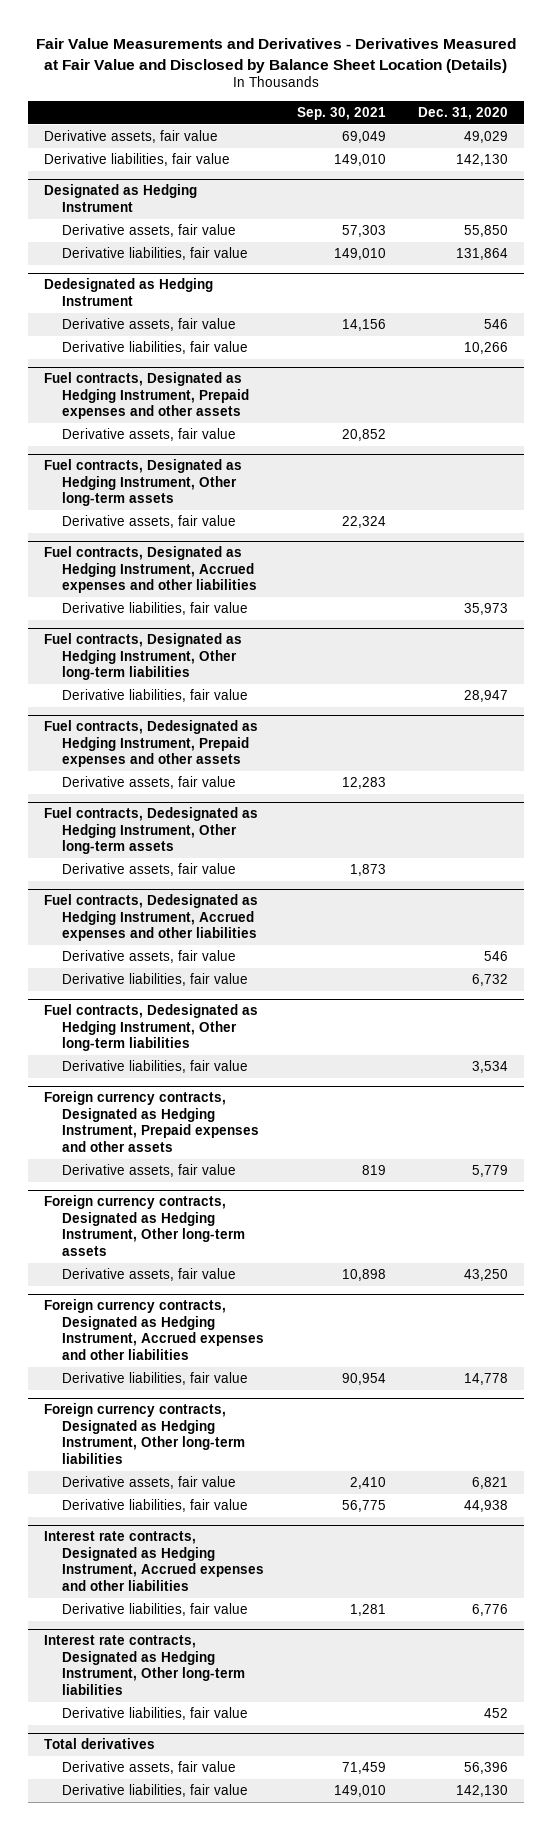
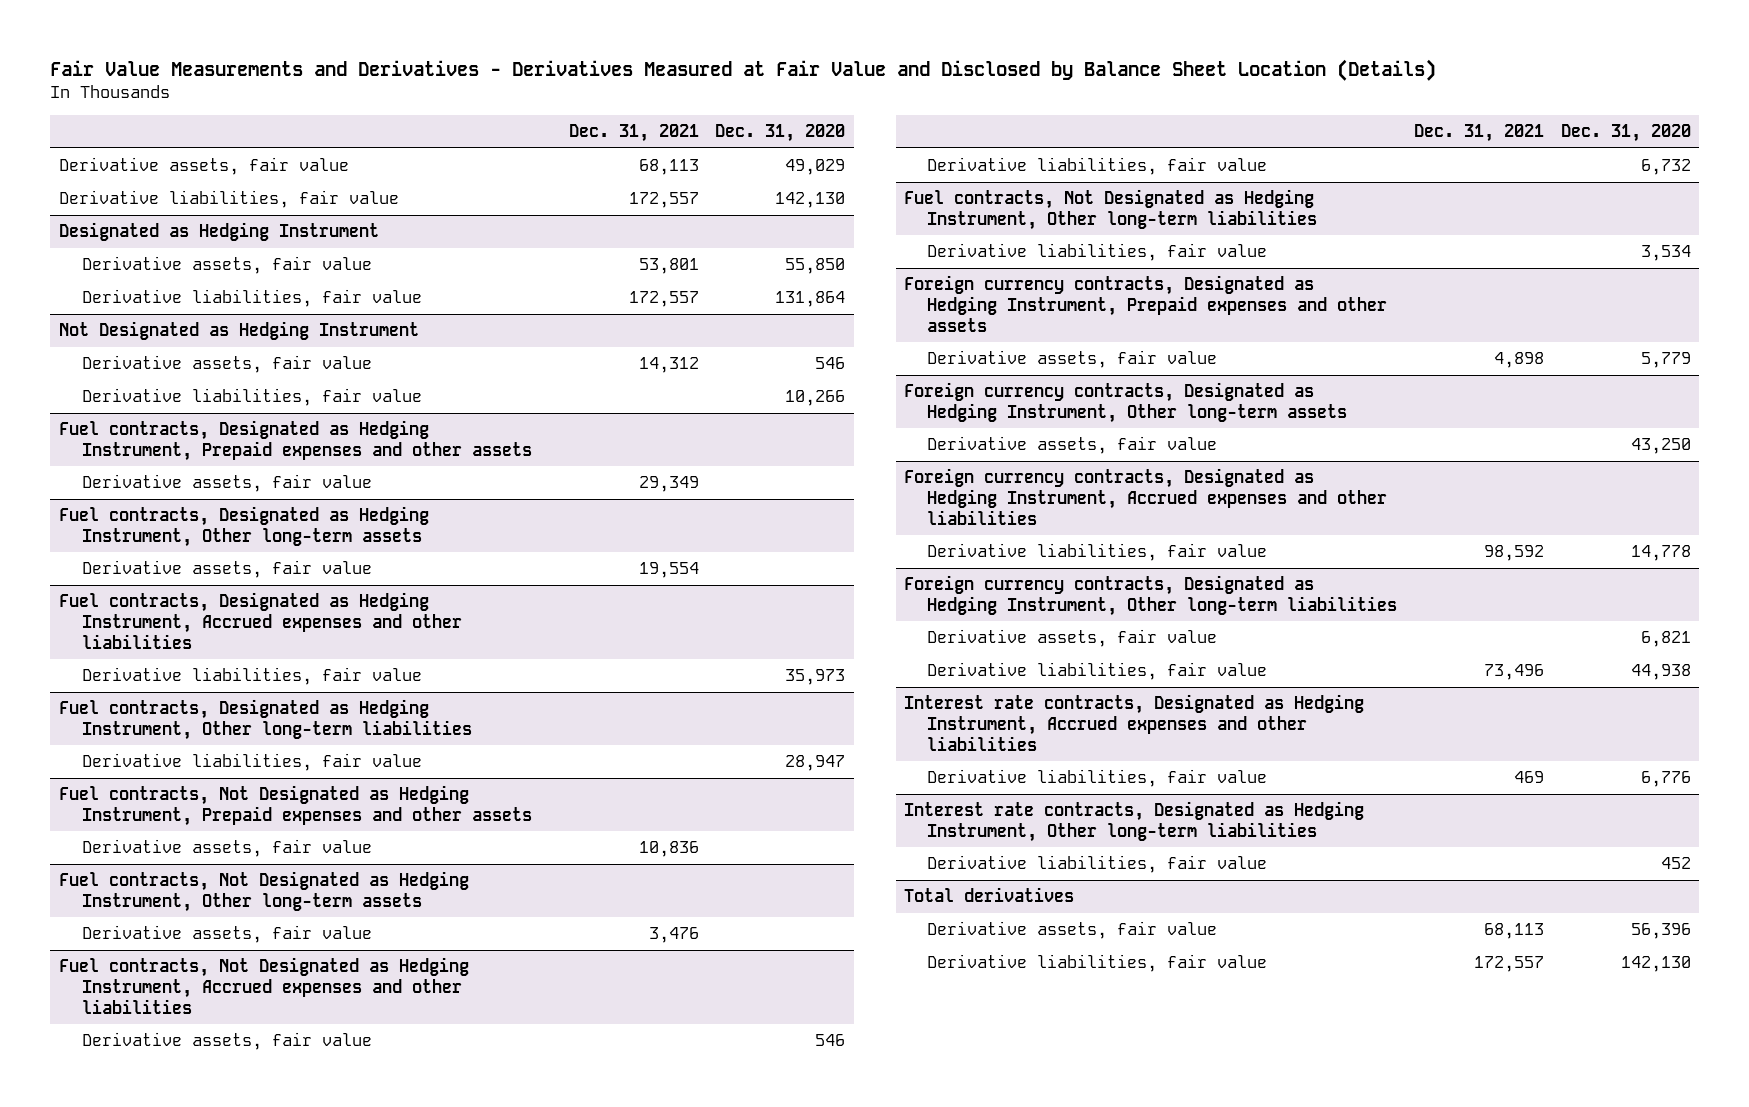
[296,106,386,120] Sep. 30, 2021 -> none
none -> [568,124,699,143] Dec. 31, 2021
[44,278,214,306] Dedesignated as Hedging Instrument -> [58,321,419,341] Not Designated as Hedging Instrument
[44,720,259,768] Fuel contracts, Dedesignated as Hedging Instrument, Prepaid expenses and other assets -> [58,785,532,826] Fuel contracts, Not Designated as Hedging Instrument, Prepaid expenses and other assets
[44,807,259,855] Fuel contracts, Dedesignated as Hedging Instrument, Other long-term assets -> [58,871,469,912] Fuel contracts, Not Designated as Hedging Instrument, Other long-term assets
[44,894,259,942] Fuel contracts, Dedesignated as Hedging Instrument, Accrued expenses and other liabilities -> [58,957,469,1014] Fuel contracts, Not Designated as Hedging Instrument, Accrued expenses and other liabilities
[44,1004,259,1052] Fuel contracts, Dedesignated as Hedging Instrument, Other long-term liabilities -> [903,189,1318,230] Fuel contracts, Not Designated as Hedging Instrument, Other long-term liabilities

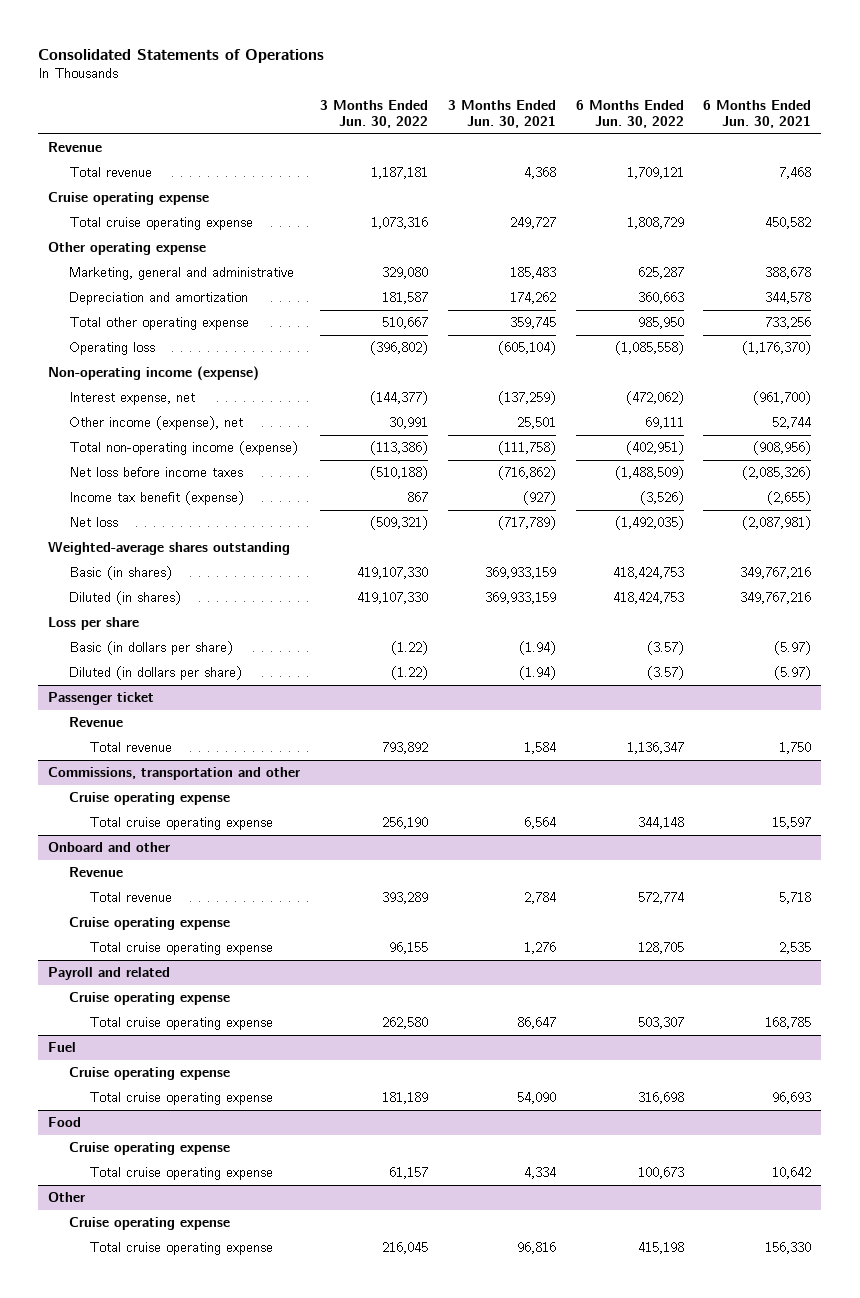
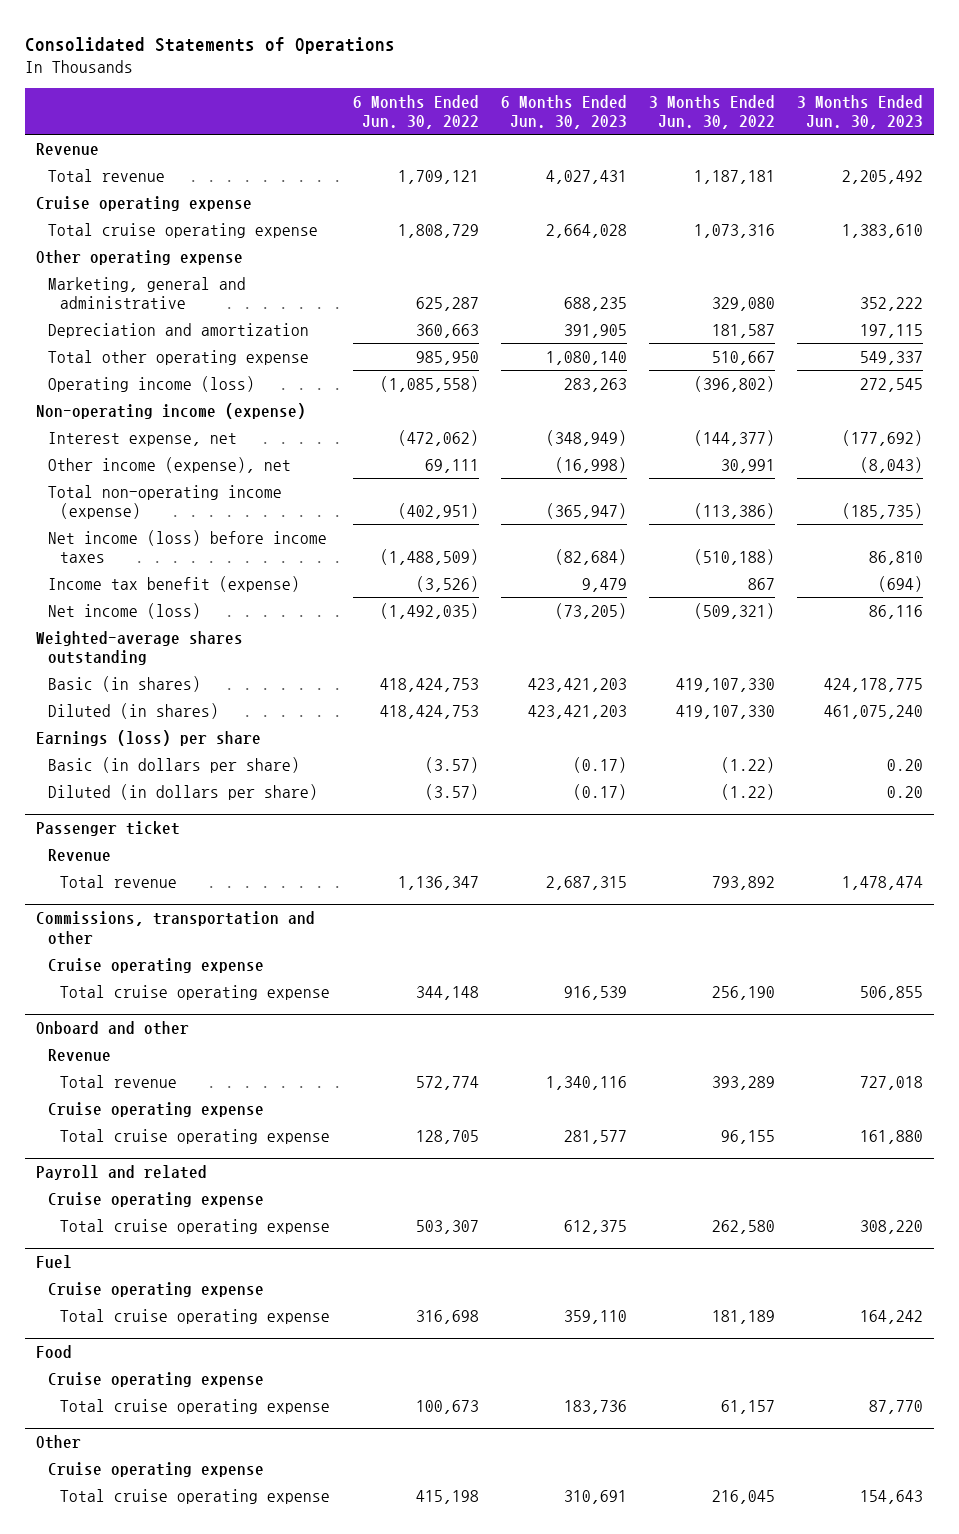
[447,99,556,129] 3 Months Ended Jun. 30, 2021 -> none
[703,99,812,129] 6 Months Ended Jun. 30, 2021 -> none
none -> [500,94,627,130] 6 Months Ended Jun. 30, 2023
none -> [797,94,924,130] 3 Months Ended Jun. 30, 2023
[68,342,155,356] Operating loss -> [48,375,256,392] Operating income (loss)
[68,467,243,478] Net loss before income taxes -> [48,529,328,564] Net income (loss) before income taxes
[68,517,118,528] Net loss -> [48,602,202,619] Net income (loss)
[48,617,140,631] Loss per share -> [35,729,261,746] Earnings (loss) per share

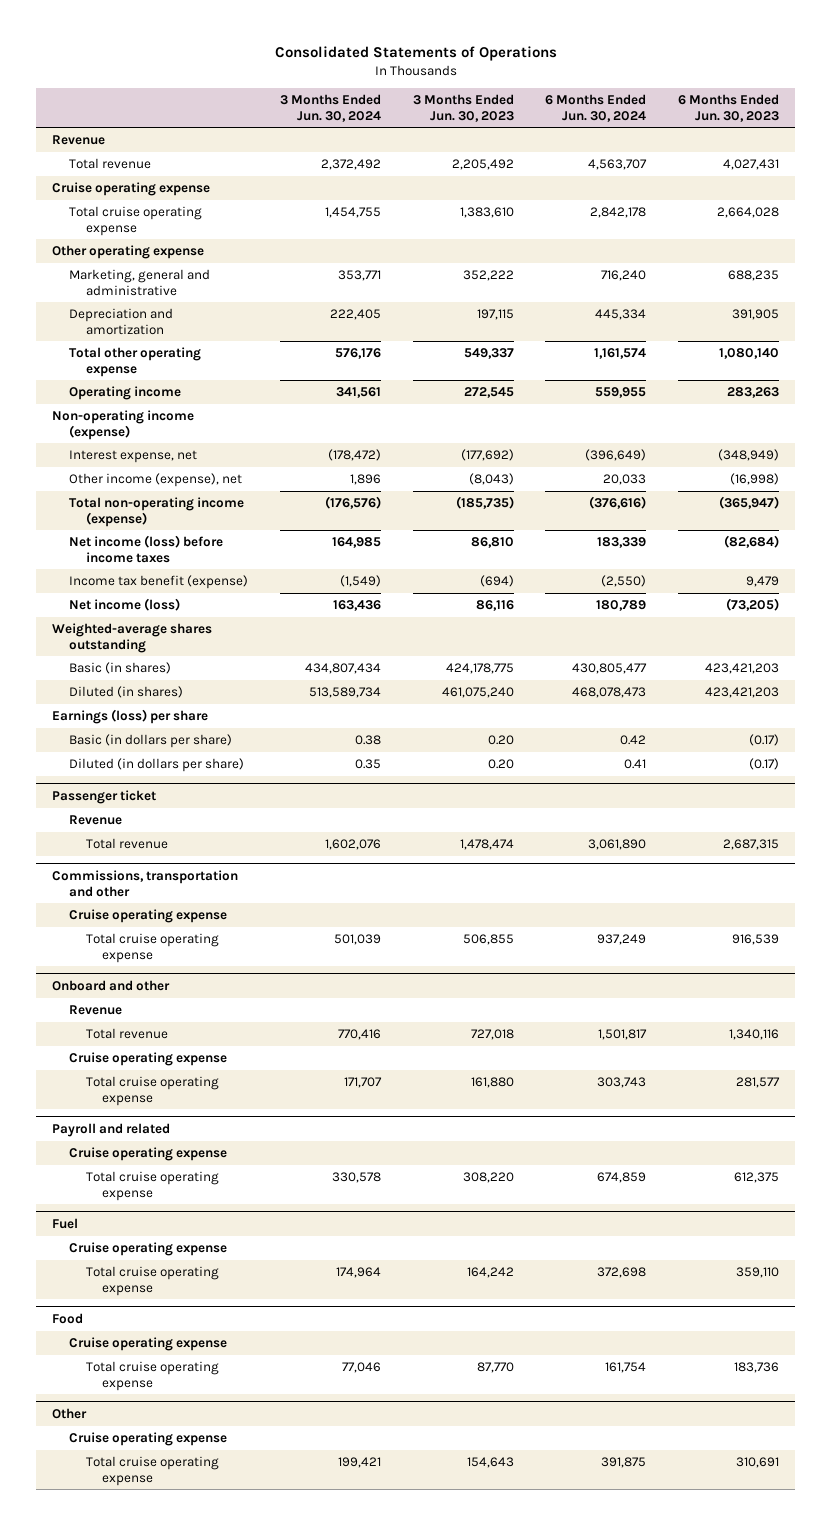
[352,94,479,130] 6 Months Ended Jun. 30, 2022 -> none
[648,94,775,130] 3 Months Ended Jun. 30, 2022 -> none
none -> [279,93,381,122] 3 Months Ended Jun. 30, 2024
none -> [545,93,647,122] 6 Months Ended Jun. 30, 2024
[48,375,256,392] Operating income (loss) -> [68,386,181,401] Operating income

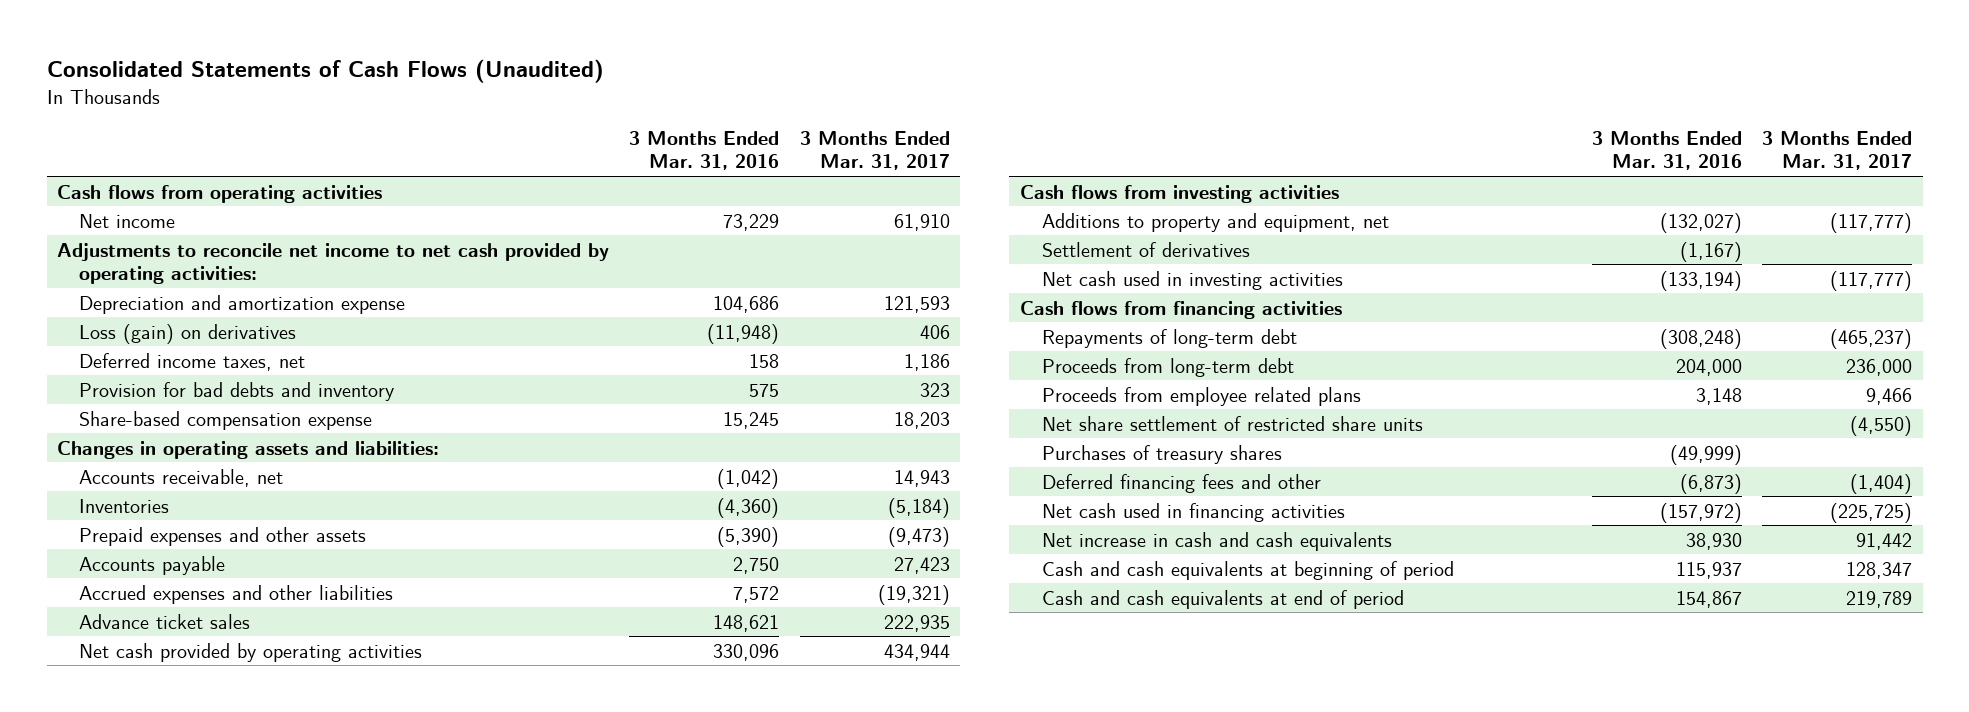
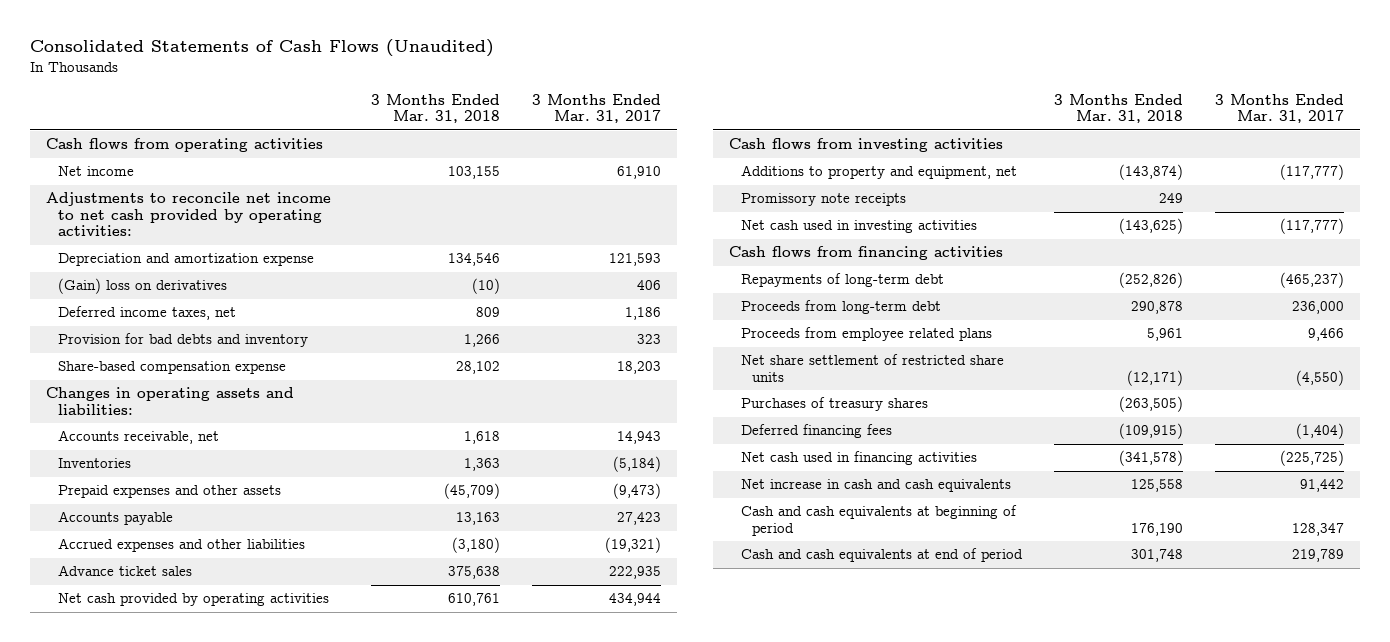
[629,131,780,171] 3 Months Ended Mar. 31, 2016 -> none
none -> [370,93,500,124] 3 Months Ended Mar. 31, 2018
[78,323,296,344] Loss (gain) on derivatives -> [57,278,227,295] (Gain) loss on derivatives
[1041,241,1250,257] Settlement of derivatives -> none
none -> [740,193,906,207] Promissory note receipts
[1041,473,1321,493] Deferred financing fees and other -> [740,424,892,439] Deferred financing fees

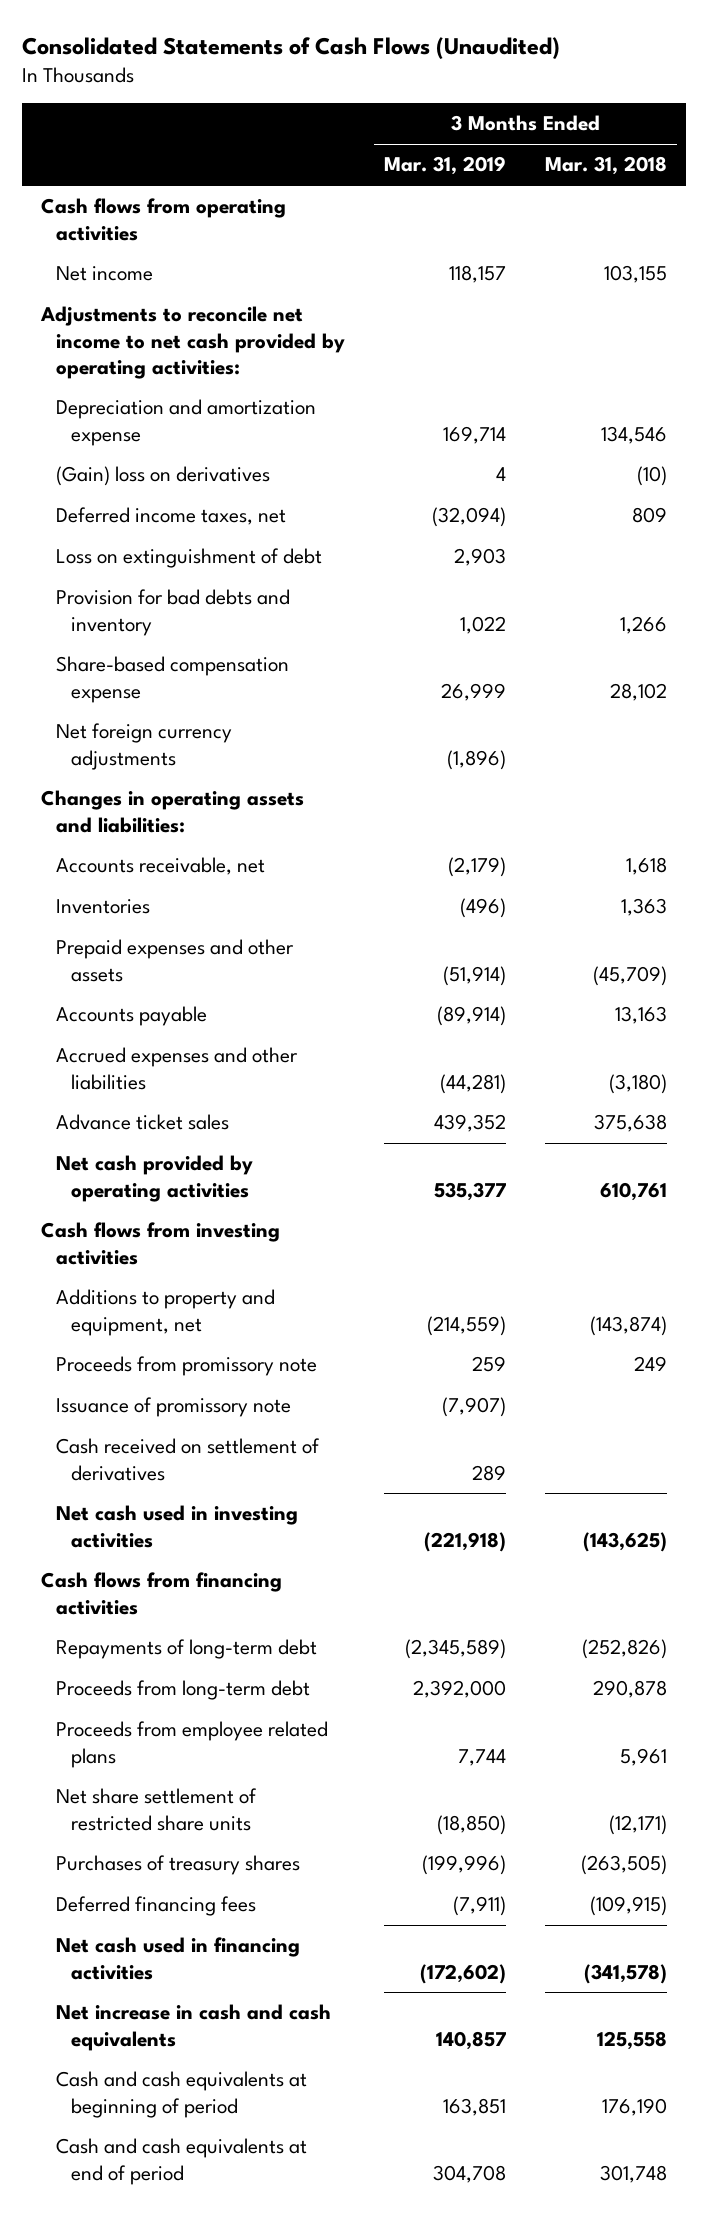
[531,93,661,124] 3 Months Ended Mar. 31, 2017 -> none
none -> [384,156,507,176] Mar. 31, 2019
none -> [56,548,323,569] Loss on extinguishment of debt
none -> [56,723,233,770] Net foreign currency adjustments
[740,193,906,207] Promissory note receipts -> [56,1356,318,1377] Proceeds from promissory note
none -> [56,1397,292,1418] Issuance of promissory note
none -> [56,1438,321,1481] Cash received on settlement of derivatives

